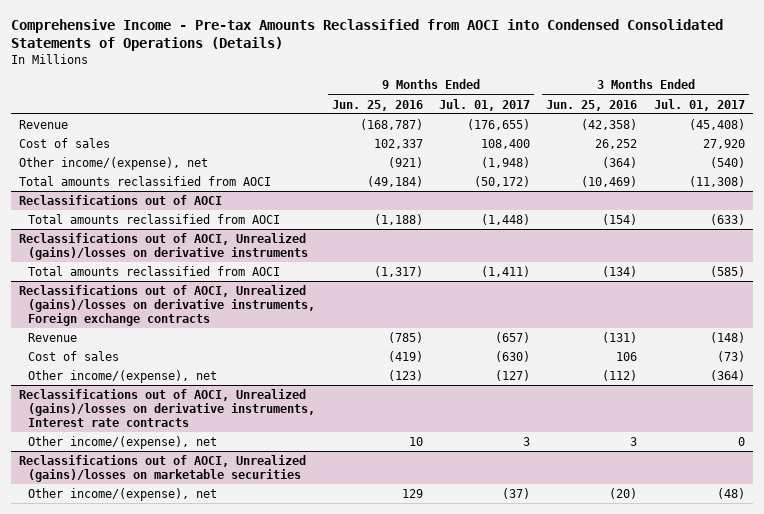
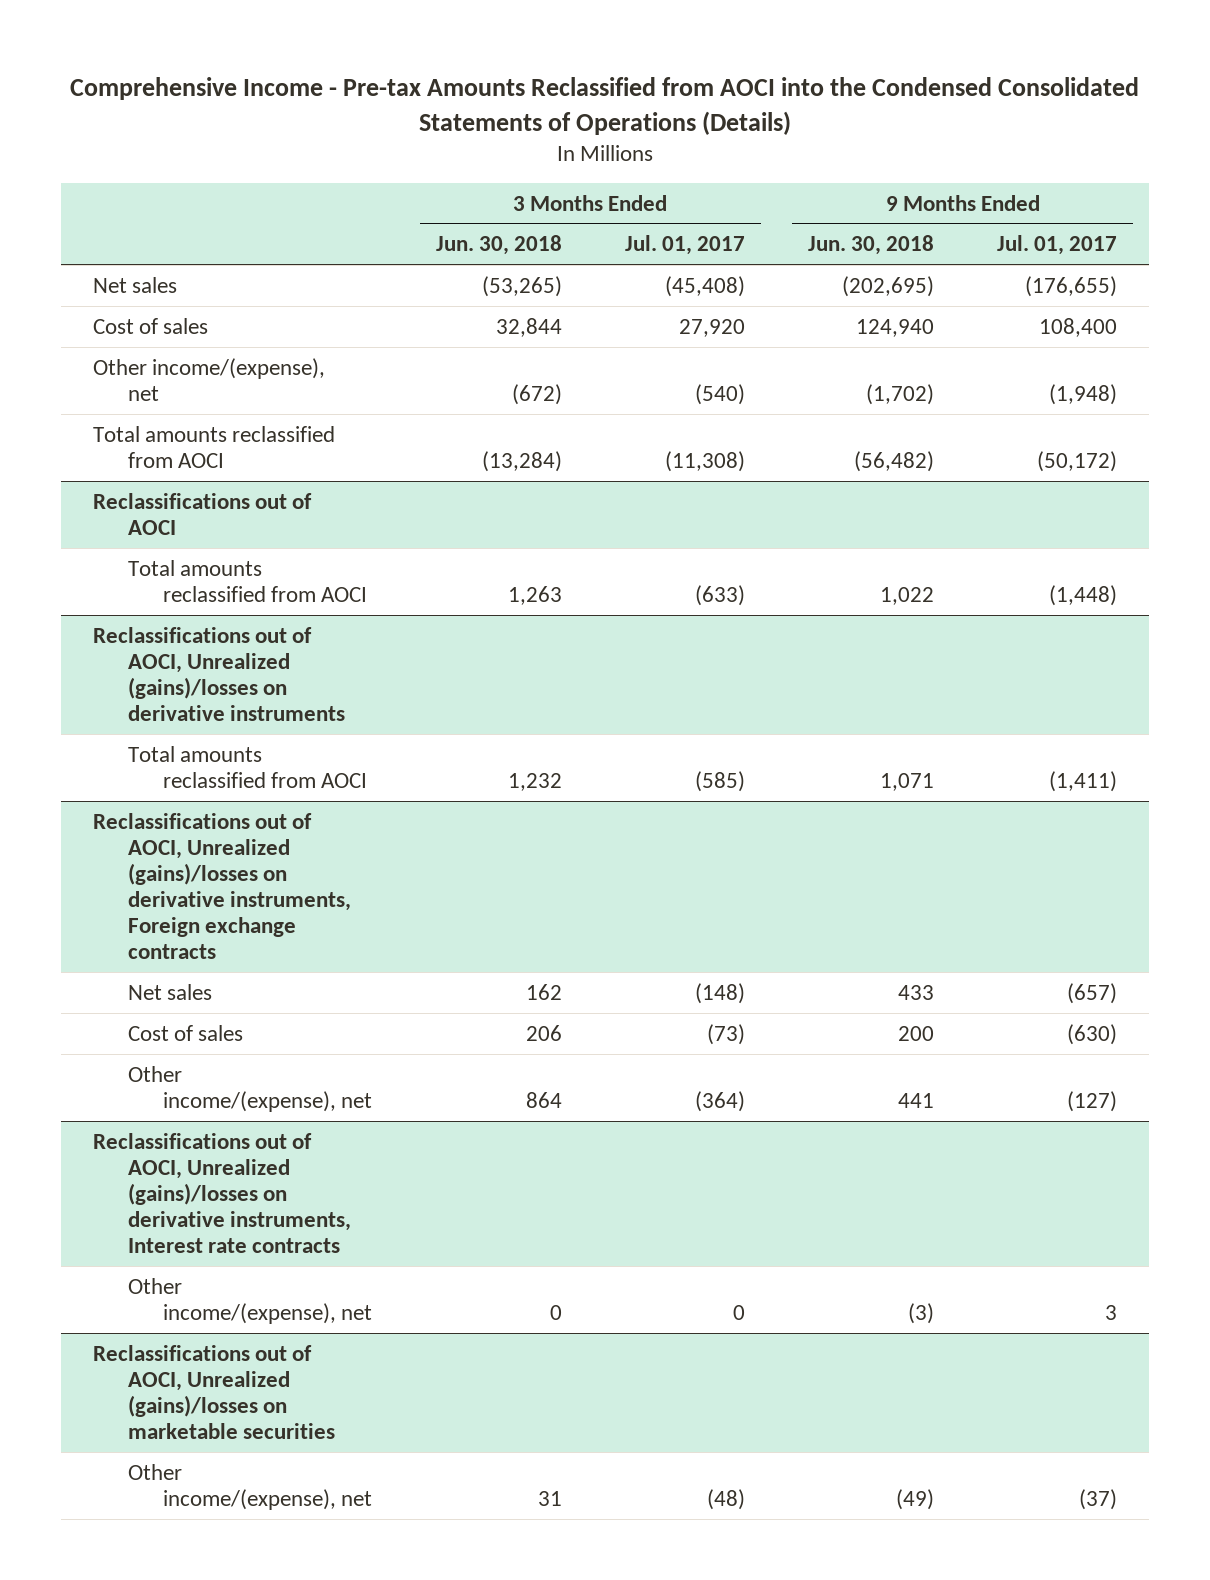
[11,18,724,51] Comprehensive Income - Pre-tax Amounts Reclassified from AOCI into Condensed Consolidated Statements of Operations (Details) -> [69,76,1139,135] Comprehensive Income - Pre-tax Amounts Reclassified from AOCI into the Condensed Consolidated Statements of Operations (Details)
[331,99,423,111] Jun. 25, 2016 -> none
[546,99,638,111] Jun. 25, 2016 -> none
none -> [435,235,562,256] Jun. 30, 2018
none -> [807,235,934,256] Jun. 30, 2018
[19,119,69,129] Revenue -> [92,276,177,293] Net sales
[28,332,78,342] Revenue -> [128,983,213,1000] Net sales

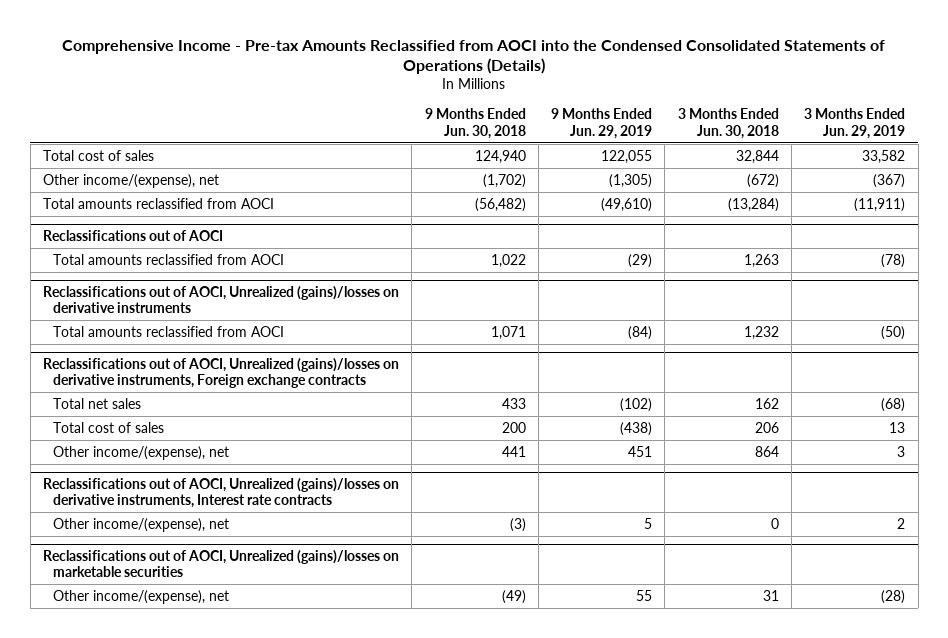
[624,235,745,256] Jul. 01, 2017 -> none
[997,235,1118,256] Jul. 01, 2017 -> none
none -> [551,108,653,139] 9 Months Ended Jun. 29, 2019
none -> [804,108,906,139] 3 Months Ended Jun. 29, 2019
[92,276,177,293] Net sales -> none
[92,317,208,334] Cost of sales -> [42,149,154,161] Total cost of sales
[128,983,213,1000] Net sales -> [53,397,142,409] Total net sales
[128,1024,244,1041] Cost of sales -> [53,421,165,433] Total cost of sales

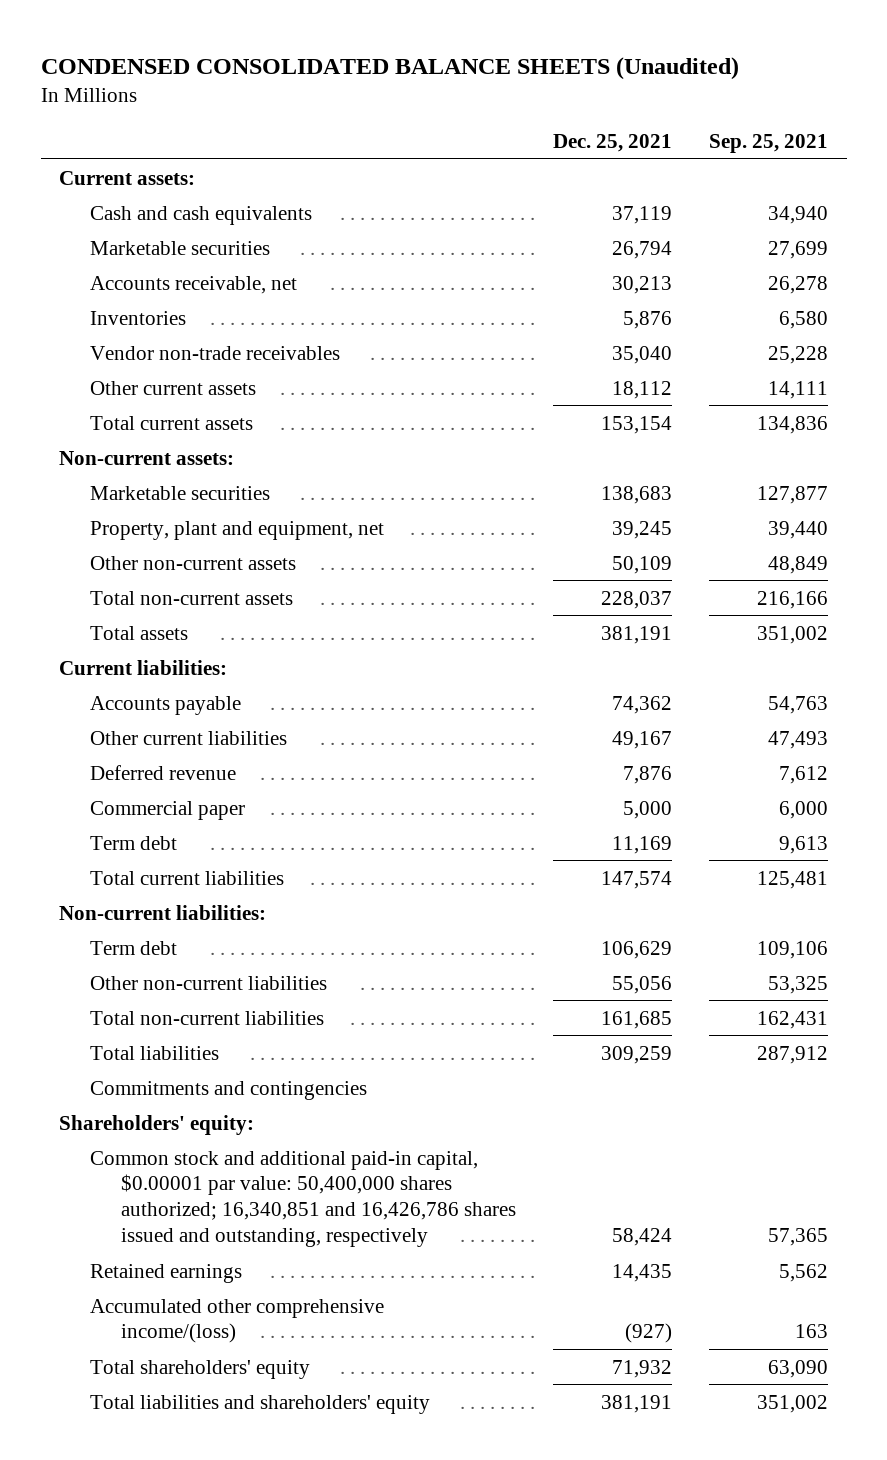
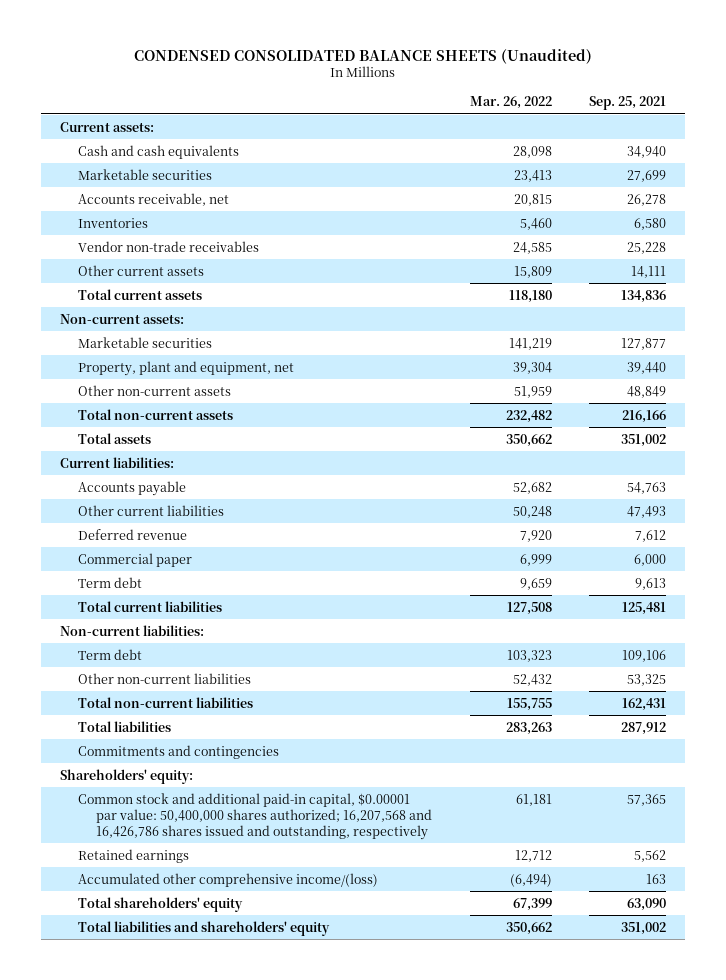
[553,133,673,152] Dec. 25, 2021 -> none
none -> [469,96,552,110] Mar. 26, 2022
[90,1150,517,1247] Common stock and additional paid-in capital, $0.00001 par value: 50,400,000 shares authorized; 16,340,851 and 16,426,786 shares issued and outstanding, respectively -> [78,792,433,840] Common stock and additional paid-in capital, $0.00001 par value: 50,400,000 shares authorized; 16,207,568 and 16,426,786 shares issued and outstanding, respectively

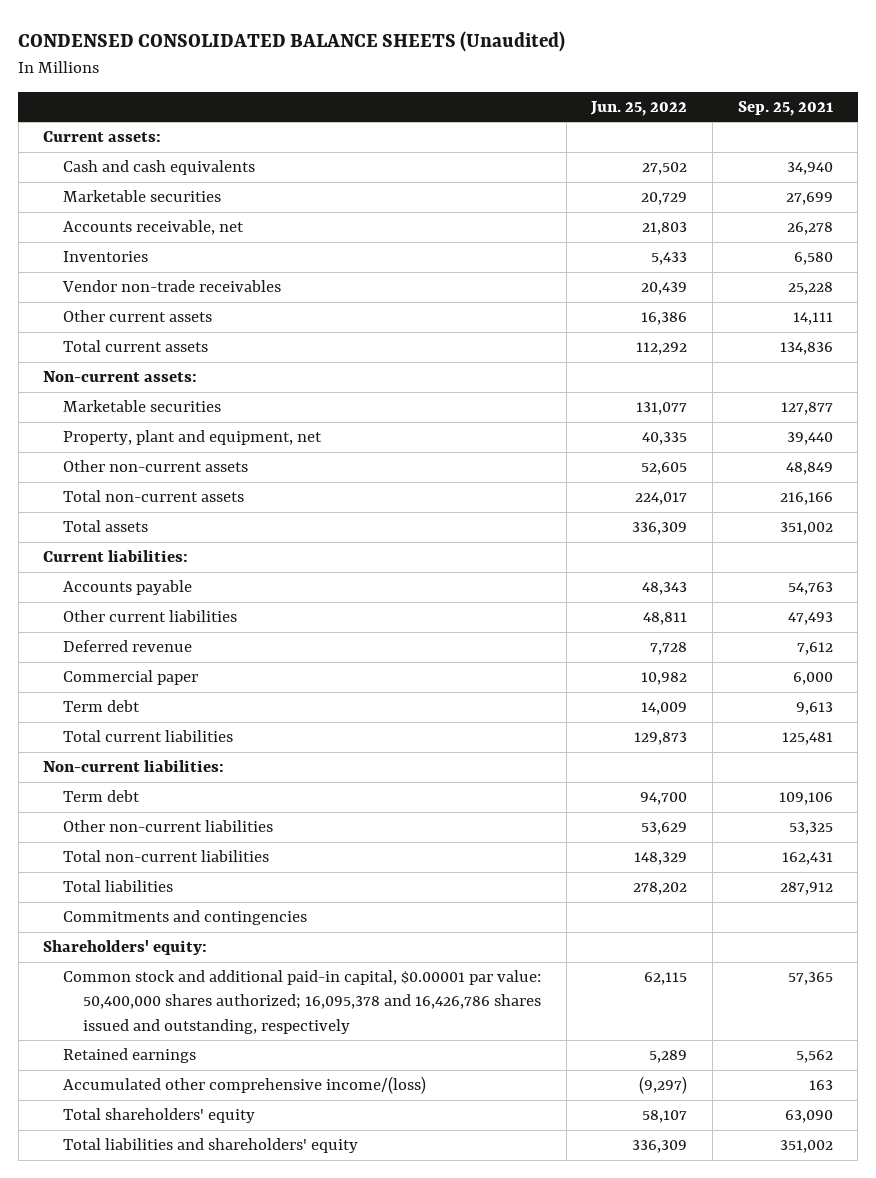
[469,96,552,110] Mar. 26, 2022 -> none
none -> [590,100,688,116] Jun. 25, 2022
[78,792,433,840] Common stock and additional paid-in capital, $0.00001 par value: 50,400,000 shares authorized; 16,207,568 and 16,426,786 shares issued and outstanding, respectively -> [62,970,541,1034] Common stock and additional paid-in capital, $0.00001 par value: 50,400,000 shares authorized; 16,095,378 and 16,426,786 shares issued and outstanding, respectively

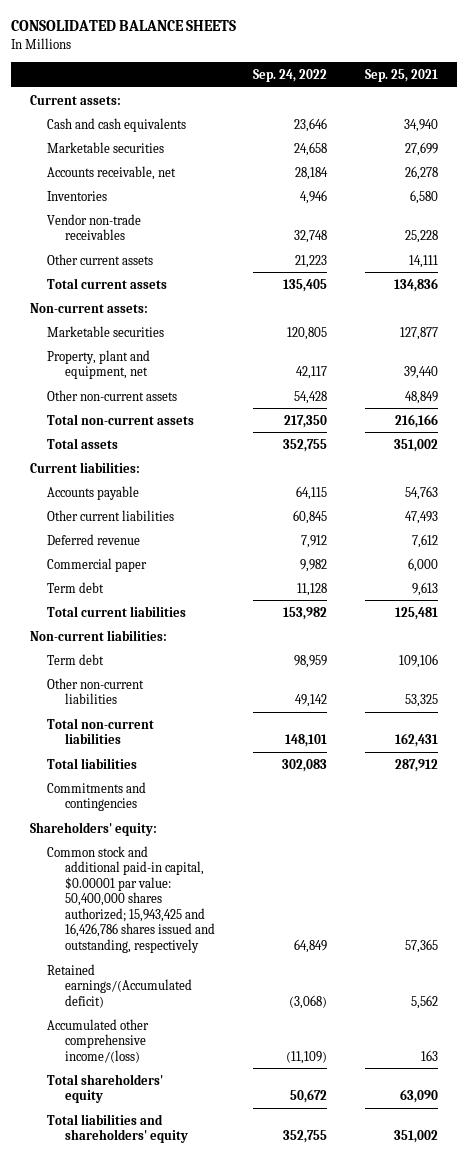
[18,31,566,53] CONDENSED CONSOLIDATED BALANCE SHEETS (Unaudited) -> [11,20,237,32] CONSOLIDATED BALANCE SHEETS
[590,100,688,116] Jun. 25, 2022 -> none
none -> [252,68,327,82] Sep. 24, 2022
[62,970,541,1034] Common stock and additional paid-in capital, $0.00001 par value: 50,400,000 shares authorized; 16,095,378 and 16,426,786 shares issued and outstanding, respectively -> [47,845,215,953] Common stock and additional paid-in capital, $0.00001 par value: 50,400,000 shares authorized; 15,943,425 and 16,426,786 shares issued and outstanding, respectively
[62,1048,196,1064] Retained earnings -> [47,963,192,1008] Retained earnings/(Accumulated deficit)

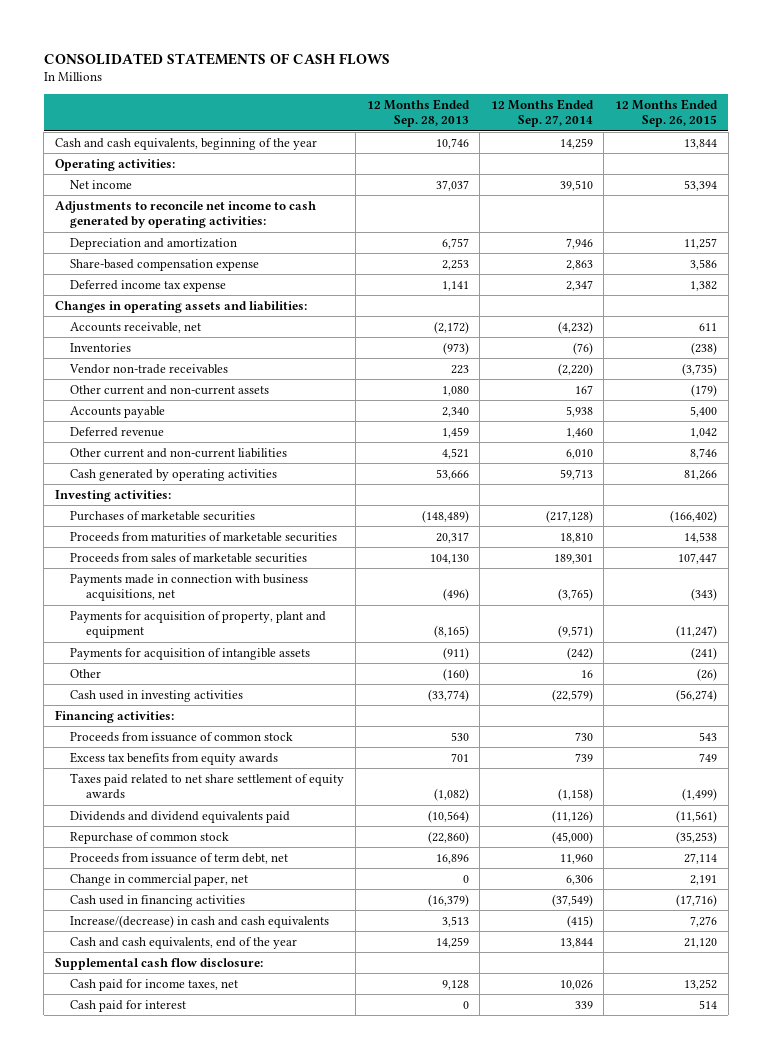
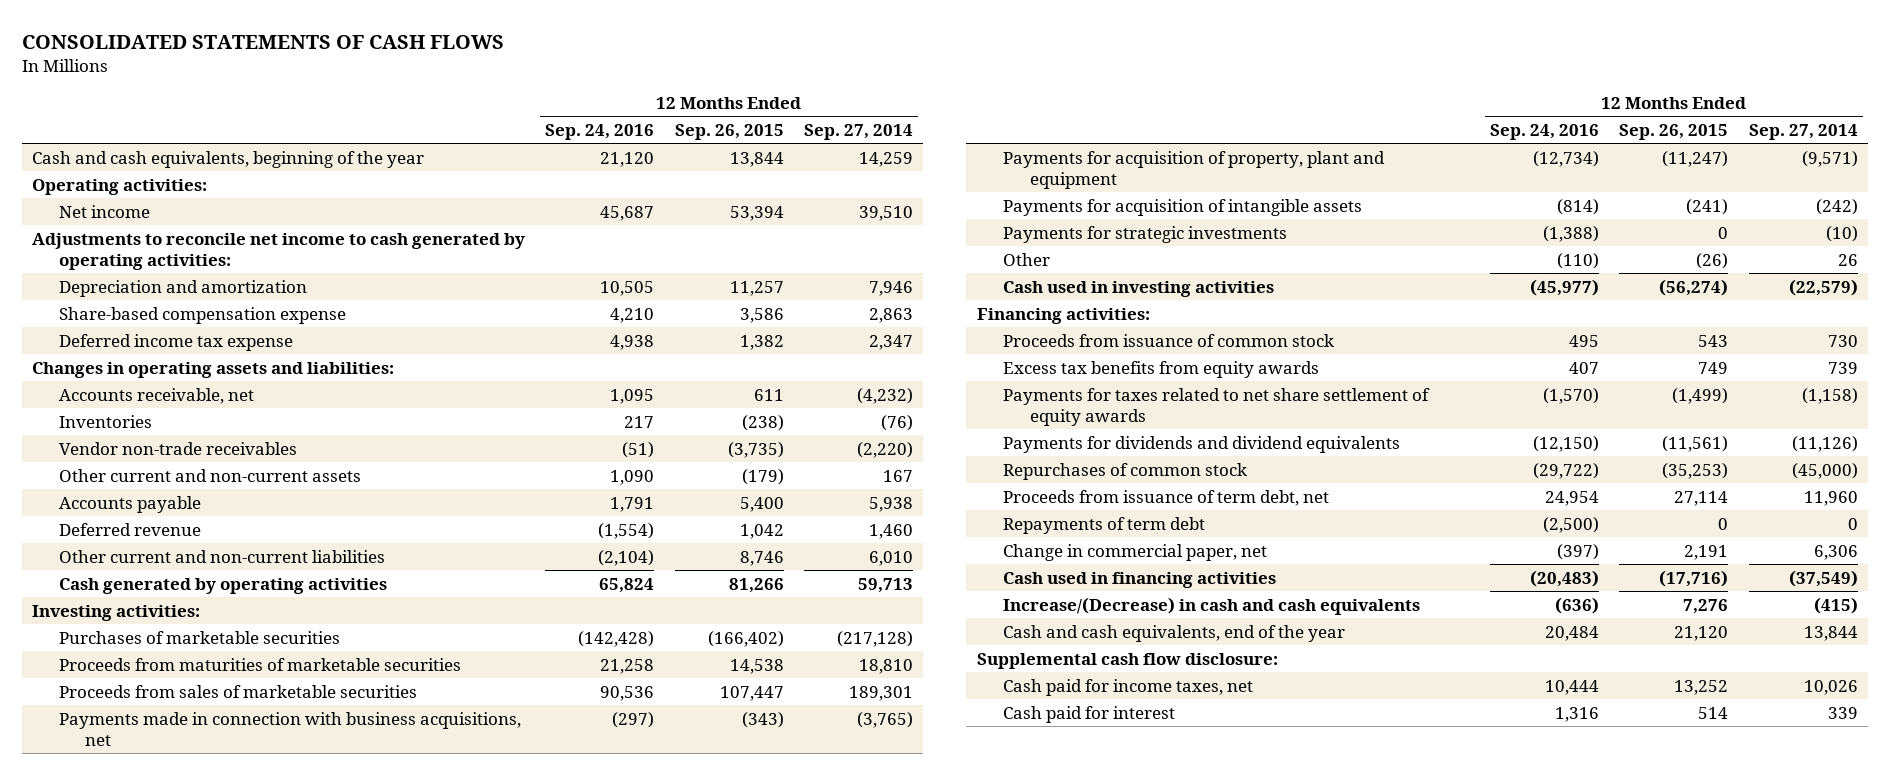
[366,98,470,128] 12 Months Ended Sep. 28, 2013 -> none
none -> [545,123,655,140] Sep. 24, 2016
none -> [1003,225,1288,243] Payments for strategic investments
[580,669,593,678] 16 -> [1837,253,1858,266] 26
[70,772,345,800] Taxes paid related to net share settlement of equity awards -> [1003,387,1431,427] Payments for taxes related to net share settlement of equity awards
[70,810,291,823] Dividends and dividend equivalents paid -> [1003,435,1401,453] Payments for dividends and dividend equivalents
[70,831,230,844] Repurchase of common stock -> [1003,462,1248,480] Repurchases of common stock
none -> [1003,516,1206,534] Repayments of term debt
[70,914,330,928] Increase/(decrease) in cash and cash equivalents -> [1003,596,1421,615] Increase/(Decrease) in cash and cash equivalents

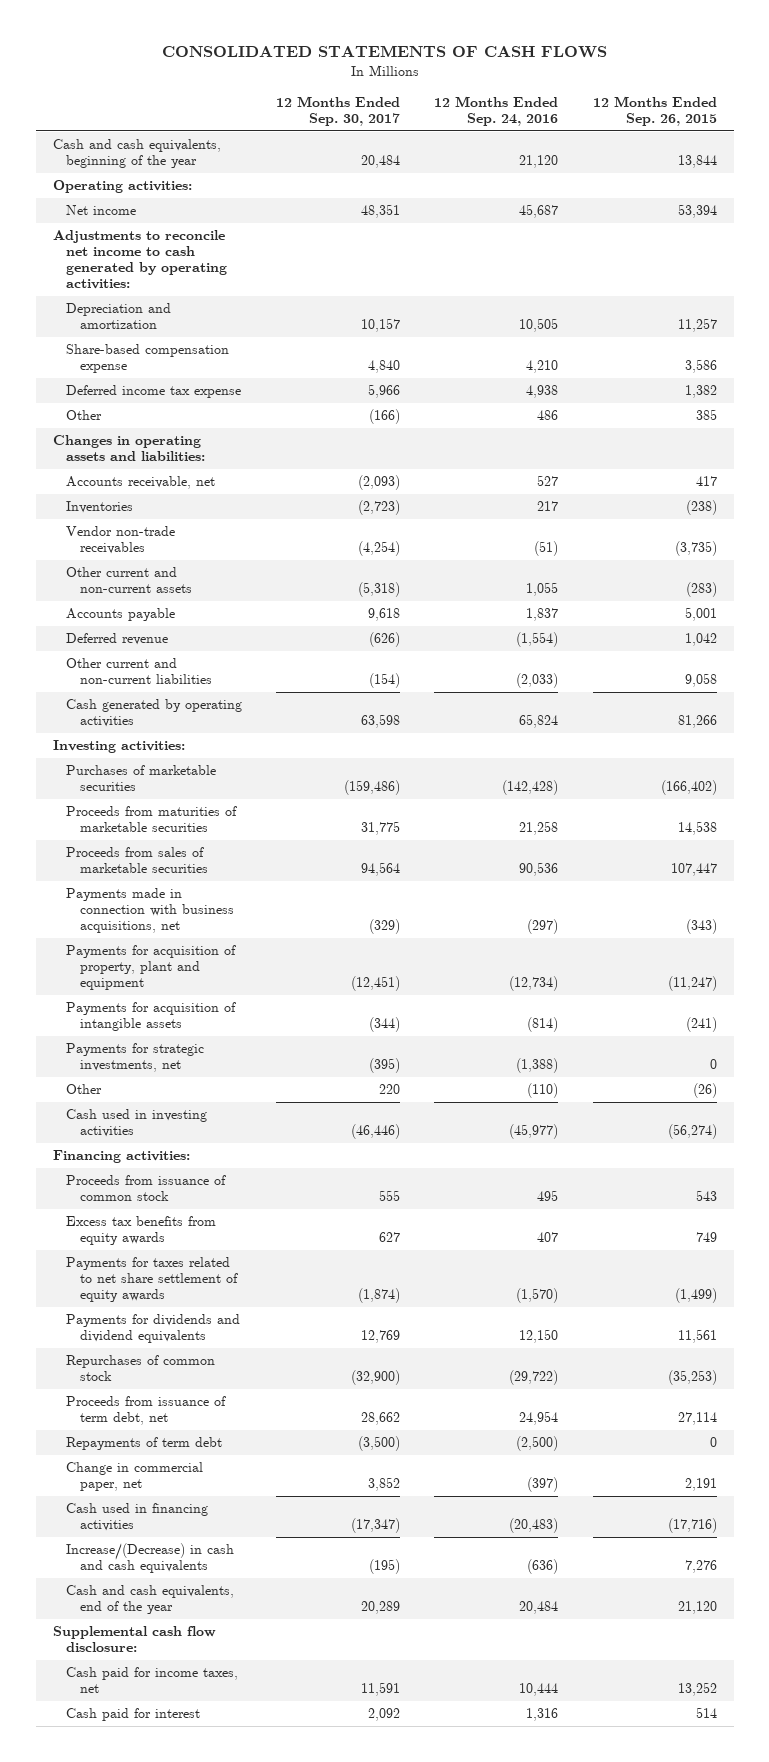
[804,123,914,140] Sep. 27, 2014 -> none
none -> [276,96,401,127] 12 Months Ended Sep. 30, 2017
none -> [66,410,103,421] Other
[610,388,655,404] 1,095 -> [537,475,559,487] 527
[753,388,784,401] 611 -> [695,476,717,487] 417
[610,469,655,485] 1,090 -> [526,582,559,597] 1,055
[741,468,784,485] (179) -> [685,582,717,598] (283)
[610,496,655,512] 1,791 -> [526,608,559,622] 1,837
[739,496,784,512] 5,400 -> [684,607,717,622] 5,001
[598,549,655,566] (2,104) -> [516,673,559,689] (2,033)
[739,550,784,566] 8,746 -> [684,673,717,688] 9,058
[1003,225,1288,243] Payments for strategic investments -> [66,1043,205,1073] Payments for strategic investments, net
[1533,435,1600,452] (12,150) -> [519,1329,559,1344] 12,150
[1662,435,1729,452] (11,561) -> [677,1329,717,1344] 11,561

